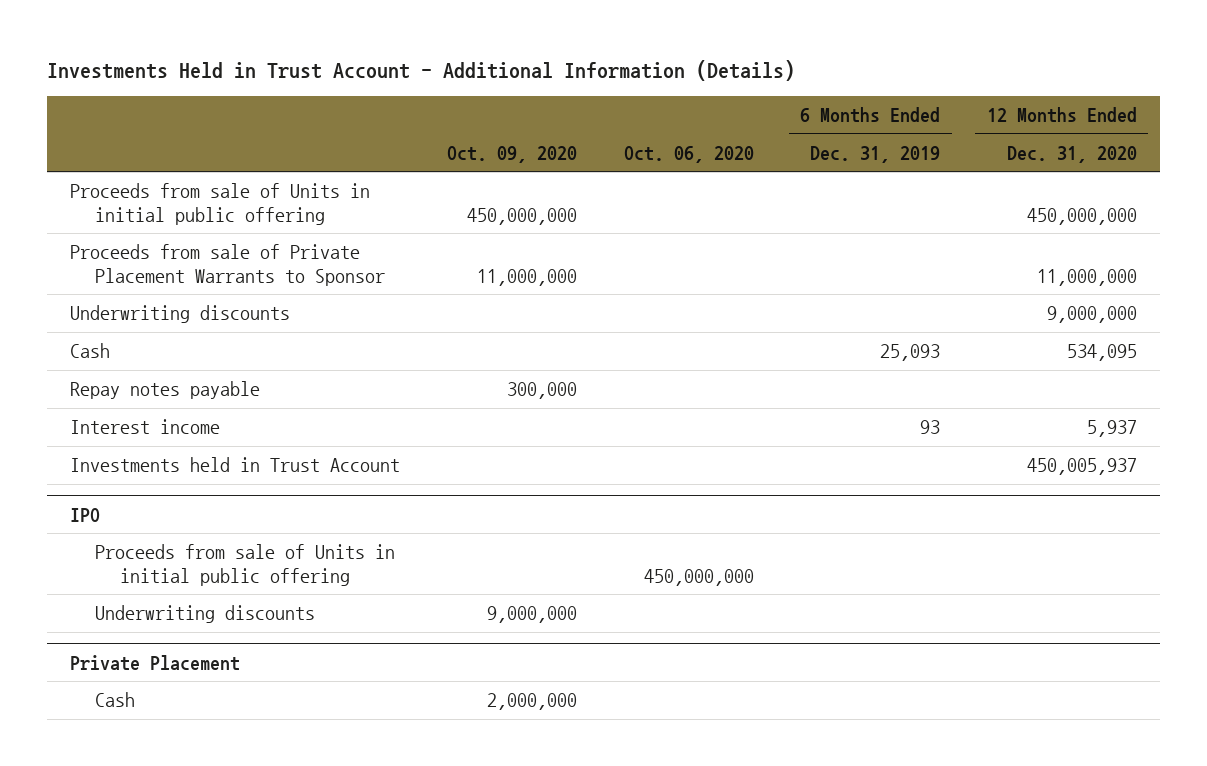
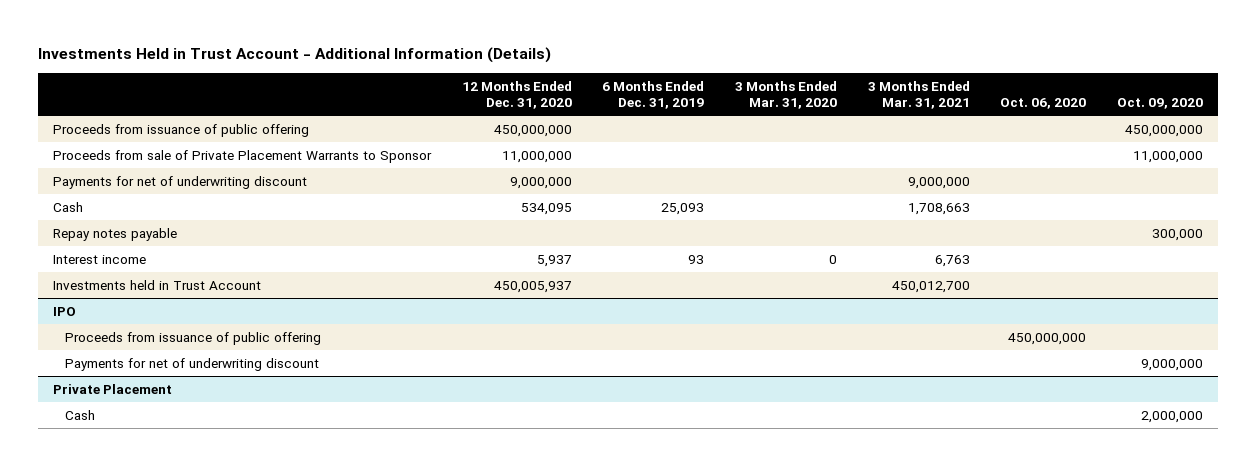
none -> [734,80,837,110] 3 Months Ended Mar. 31, 2020
none -> [867,80,970,110] 3 Months Ended Mar. 31, 2021
[70,182,371,225] Proceeds from sale of Units in initial public offering -> [52,124,309,138] Proceeds from issuance of public offering
[70,304,291,323] Underwriting discounts -> [52,176,307,190] Payments for net of underwriting discount
[95,543,396,586] Proceeds from sale of Units in initial public offering -> [64,332,321,346] Proceeds from issuance of public offering
[95,604,316,623] Underwriting discounts -> [64,358,319,372] Payments for net of underwriting discount

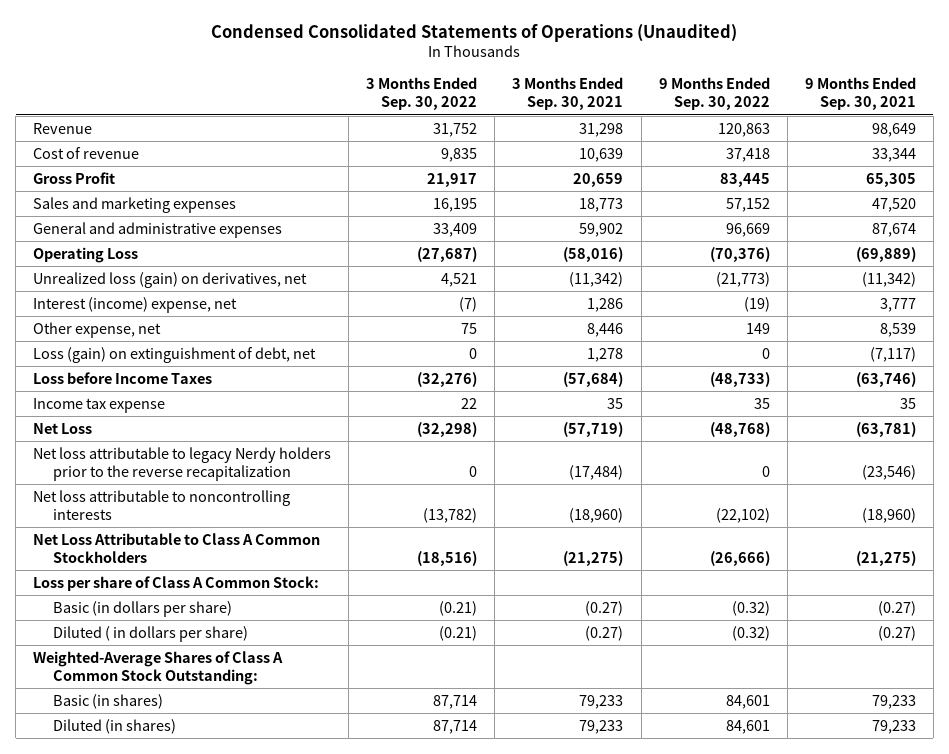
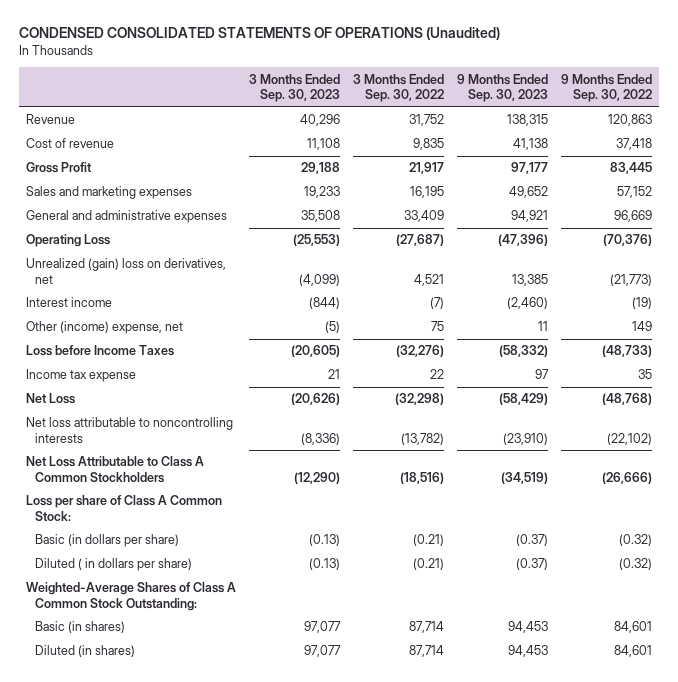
[211,23,738,42] Condensed Consolidated Statements of Operations (Unaudited) -> [19,27,501,41] CONDENSED CONSOLIDATED STATEMENTS OF OPERATIONS (Unaudited)
[512,77,624,111] 3 Months Ended Sep. 30, 2021 -> none
[804,77,916,111] 9 Months Ended Sep. 30, 2021 -> none
none -> [248,73,340,103] 3 Months Ended Sep. 30, 2023
none -> [457,73,549,103] 9 Months Ended Sep. 30, 2023
[33,346,317,363] Loss (gain) on extinguishment of debt, net -> none
[33,271,308,288] Unrealized loss (gain) on derivatives, net -> [25,258,226,285] Unrealized (gain) loss on derivatives, net
[33,296,238,313] Interest (income) expense, net -> [25,297,112,308] Interest income
[33,321,162,338] Other expense, net -> [25,321,183,335] Other (income) expense, net
[33,446,332,481] Net loss attributable to legacy Nerdy holders prior to the reverse recapitalization -> none

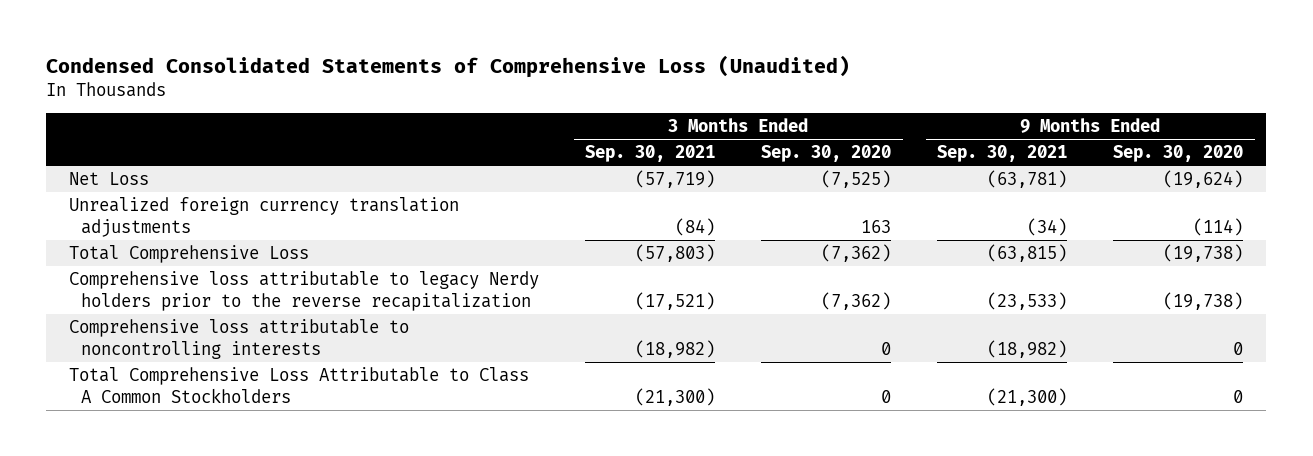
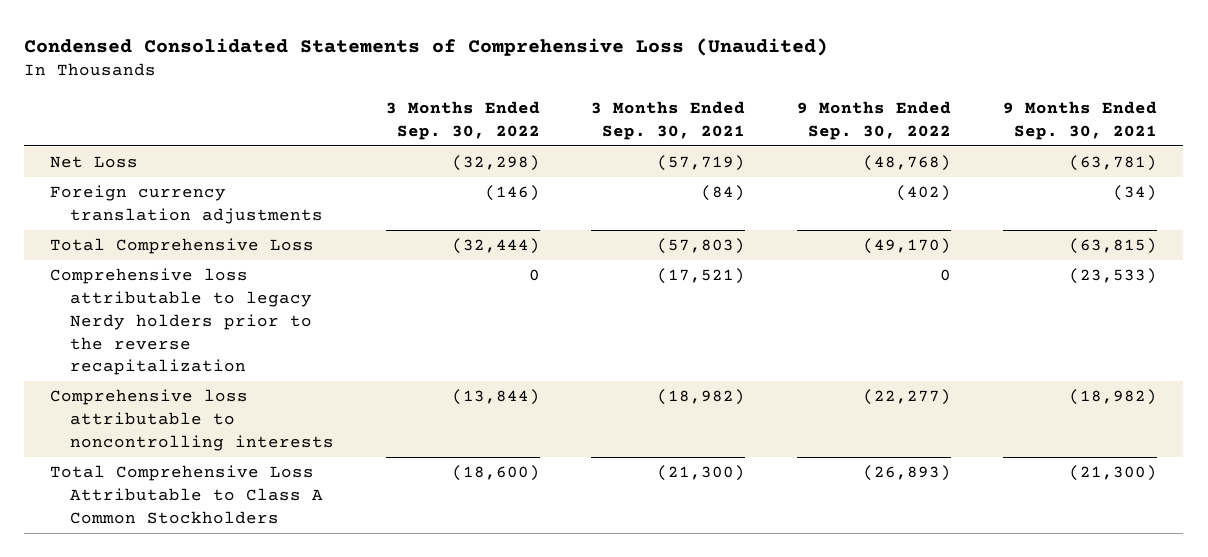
[761,145,892,163] Sep. 30, 2020 -> none
[1113,145,1244,163] Sep. 30, 2020 -> none
none -> [385,101,540,140] 3 Months Ended Sep. 30, 2022
none -> [797,101,952,140] 9 Months Ended Sep. 30, 2022
[69,197,460,237] Unrealized foreign currency translation adjustments -> [50,185,323,224] Foreign currency translation adjustments

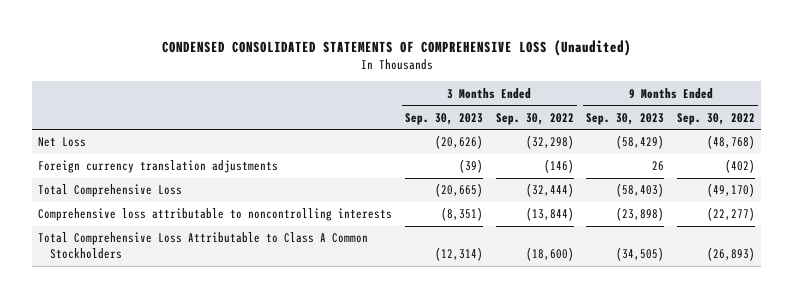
[24,37,829,56] Condensed Consolidated Statements of Comprehensive Loss (Unaudited) -> [161,39,631,56] CONDENSED CONSOLIDATED STATEMENTS OF COMPREHENSIVE LOSS (Unaudited)
[591,101,746,140] 3 Months Ended Sep. 30, 2021 -> none
[1003,101,1158,140] 9 Months Ended Sep. 30, 2021 -> none
none -> [404,112,483,125] Sep. 30, 2023
none -> [586,112,665,125] Sep. 30, 2023
[50,268,312,376] Comprehensive loss attributable to legacy Nerdy holders prior to the reverse recapitalization -> none

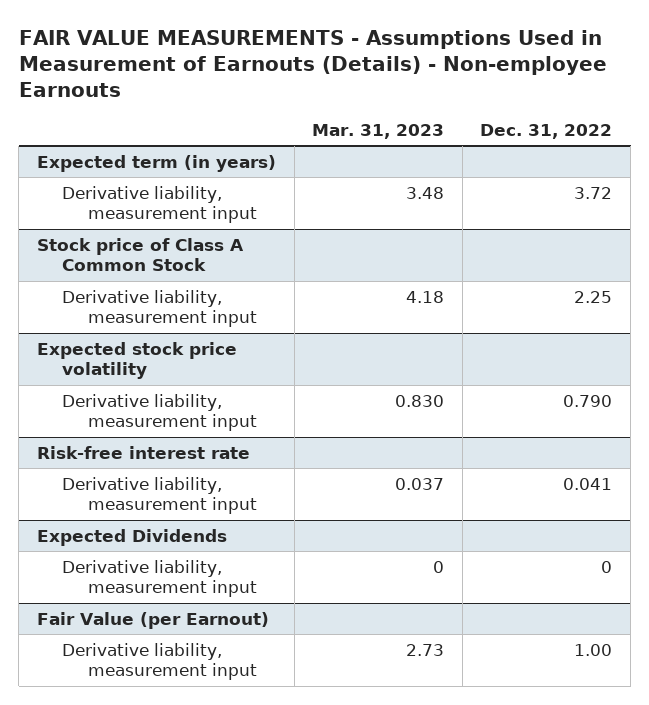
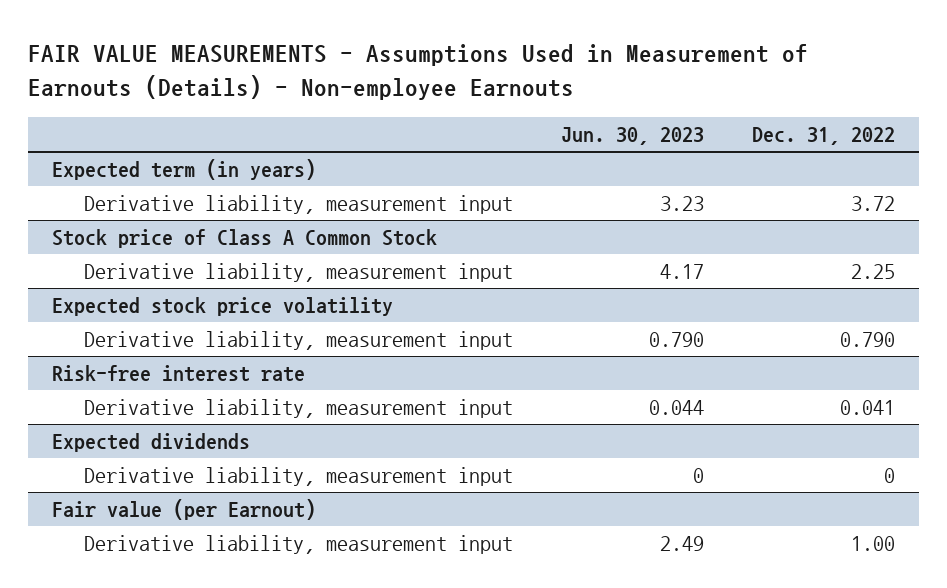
[312,123,445,139] Mar. 31, 2023 -> none
none -> [560,127,704,146] Jun. 30, 2023
[36,528,227,546] Expected Dividends -> [51,433,250,453] Expected dividends
[36,611,269,629] Fair Value (per Earnout) -> [51,499,316,521] Fair value (per Earnout)

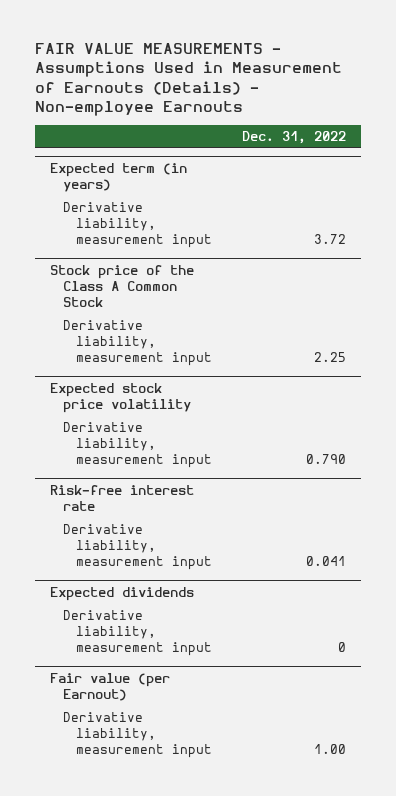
[560,127,704,146] Jun. 30, 2023 -> none
[51,229,437,249] Stock price of Class A Common Stock -> [49,265,194,307] Stock price of the Class A Common Stock

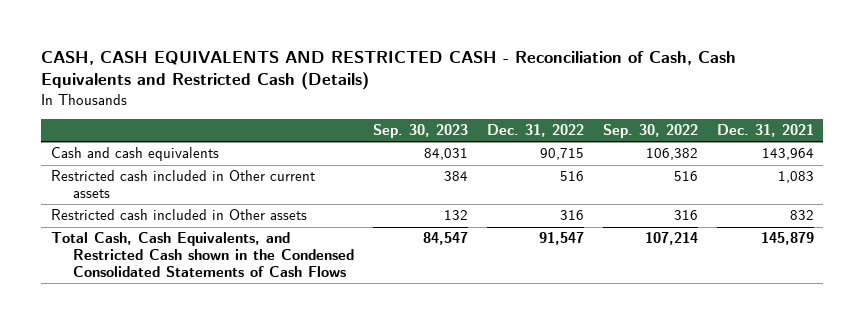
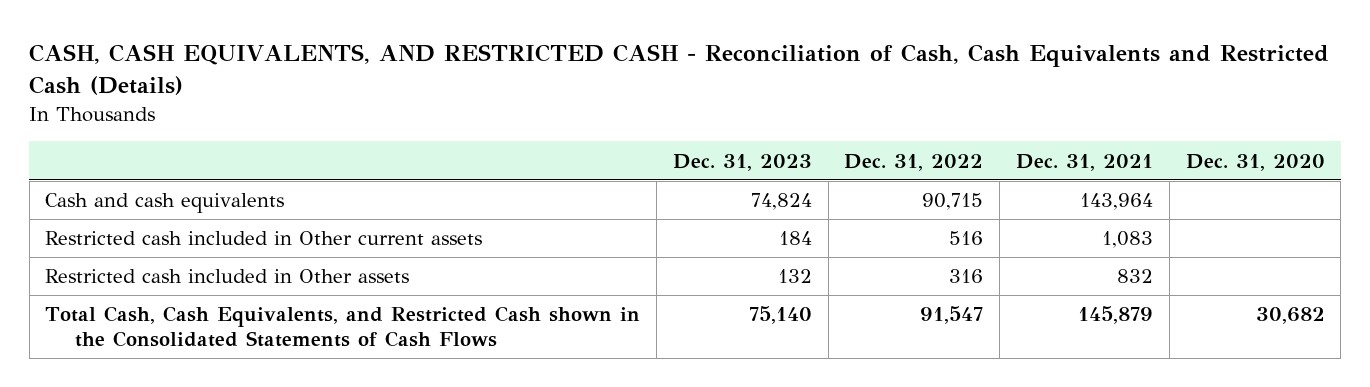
[41,51,737,91] CASH, CASH EQUIVALENTS AND RESTRICTED CASH - Reconciliation of Cash, Cash Equivalents and Restricted Cash (Details) -> [29,43,1330,95] CASH, CASH EQUIVALENTS, AND RESTRICTED CASH - Reconciliation of Cash, Cash Equivalents and Restricted Cash (Details)
[372,124,468,139] Sep. 30, 2023 -> none
[602,124,698,139] Sep. 30, 2022 -> none
none -> [672,153,812,171] Dec. 31, 2023
none -> [1185,153,1325,171] Dec. 31, 2020
[50,232,354,277] Total Cash, Cash Equivalents, and Restricted Cash shown in the Condensed Consolidated Statements of Cash Flows -> [45,306,641,347] Total Cash, Cash Equivalents, and Restricted Cash shown in the Consolidated Statements of Cash Flows

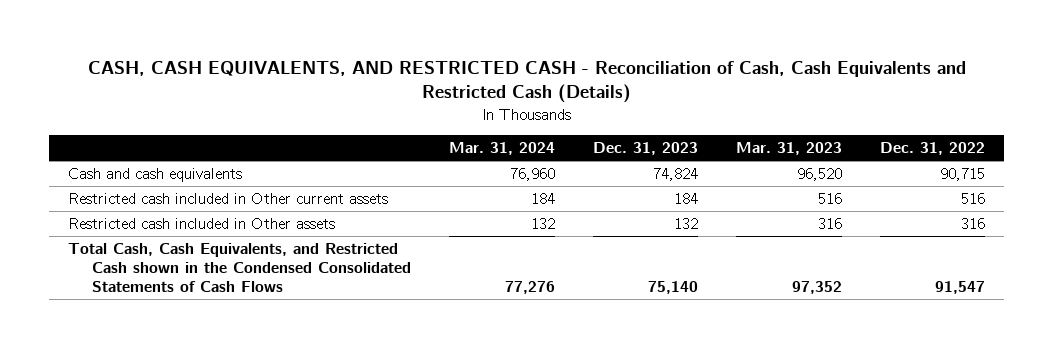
[1016,153,1154,171] Dec. 31, 2021 -> none
[1185,153,1325,171] Dec. 31, 2020 -> none
none -> [448,142,555,156] Mar. 31, 2024
none -> [736,142,843,156] Mar. 31, 2023
[45,306,641,347] Total Cash, Cash Equivalents, and Restricted Cash shown in the Consolidated Statements of Cash Flows -> [68,242,411,293] Total Cash, Cash Equivalents, and Restricted Cash shown in the Condensed Consolidated Statements of Cash Flows

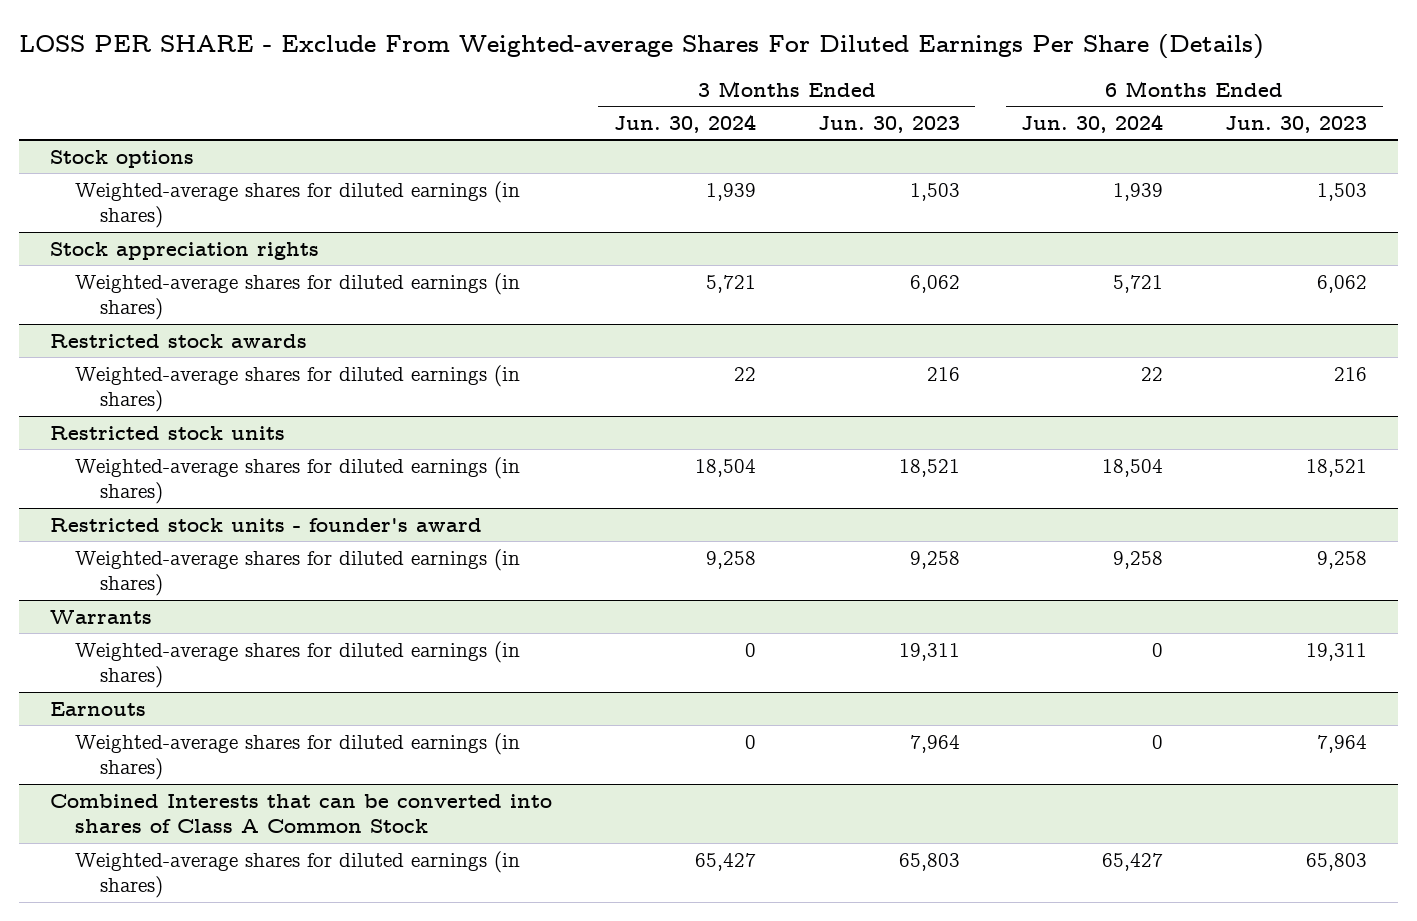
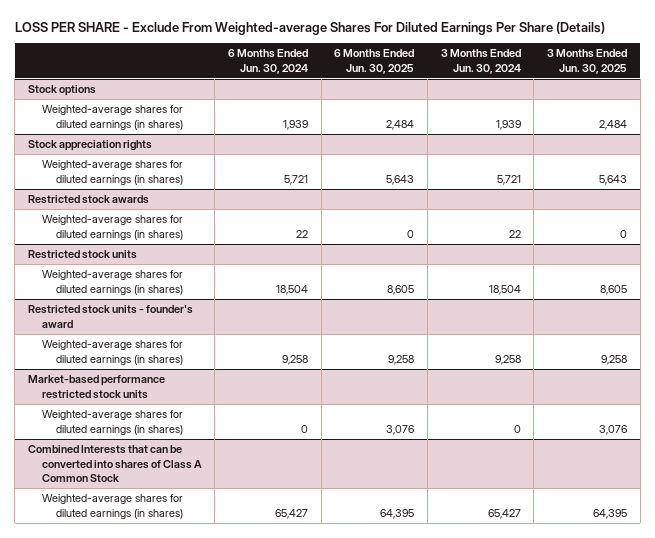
[817,115,960,133] Jun. 30, 2023 -> none
[1225,115,1368,133] Jun. 30, 2023 -> none
none -> [334,49,415,74] 6 Months Ended Jun. 30, 2025
none -> [546,49,627,74] 3 Months Ended Jun. 30, 2025
[50,609,153,624] Warrants -> none
[75,640,521,689] Weighted-average shares for diluted earnings (in shares) -> none
[50,701,147,716] Earnouts -> none
none -> [27,375,165,399] Market-based performance restricted stock units

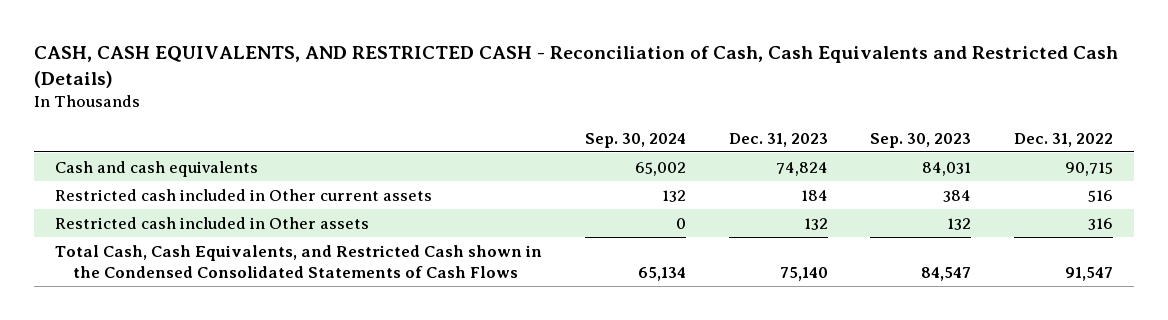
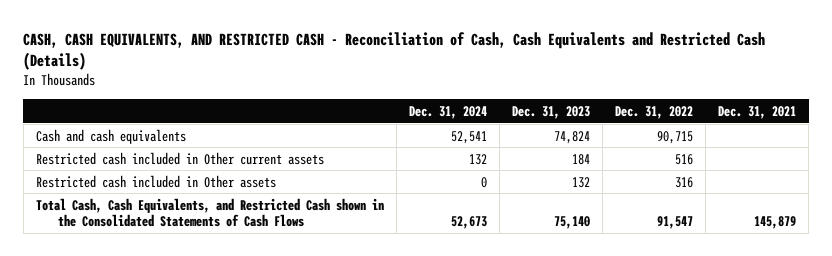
[584,132,686,148] Sep. 30, 2024 -> none
[870,132,972,148] Sep. 30, 2023 -> none
none -> [408,105,487,119] Dec. 31, 2024
none -> [718,105,797,119] Dec. 31, 2021
[55,244,543,278] Total Cash, Cash Equivalents, and Restricted Cash shown in the Condensed Consolidated Statements of Cash Flows -> [35,197,384,227] Total Cash, Cash Equivalents, and Restricted Cash shown in the Consolidated Statements of Cash Flows

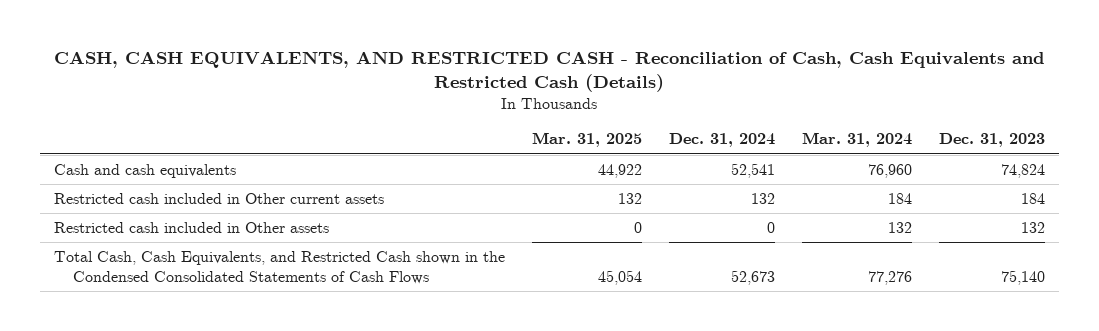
[614,105,693,119] Dec. 31, 2022 -> none
[718,105,797,119] Dec. 31, 2021 -> none
none -> [531,132,642,148] Mar. 31, 2025
none -> [802,132,913,148] Mar. 31, 2024
[35,197,384,227] Total Cash, Cash Equivalents, and Restricted Cash shown in the Consolidated Statements of Cash Flows -> [53,250,505,284] Total Cash, Cash Equivalents, and Restricted Cash shown in the Condensed Consolidated Statements of Cash Flows

